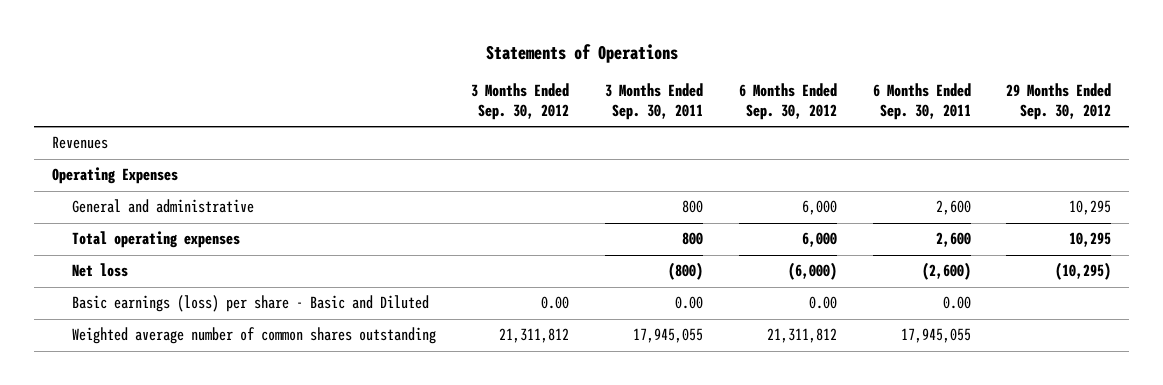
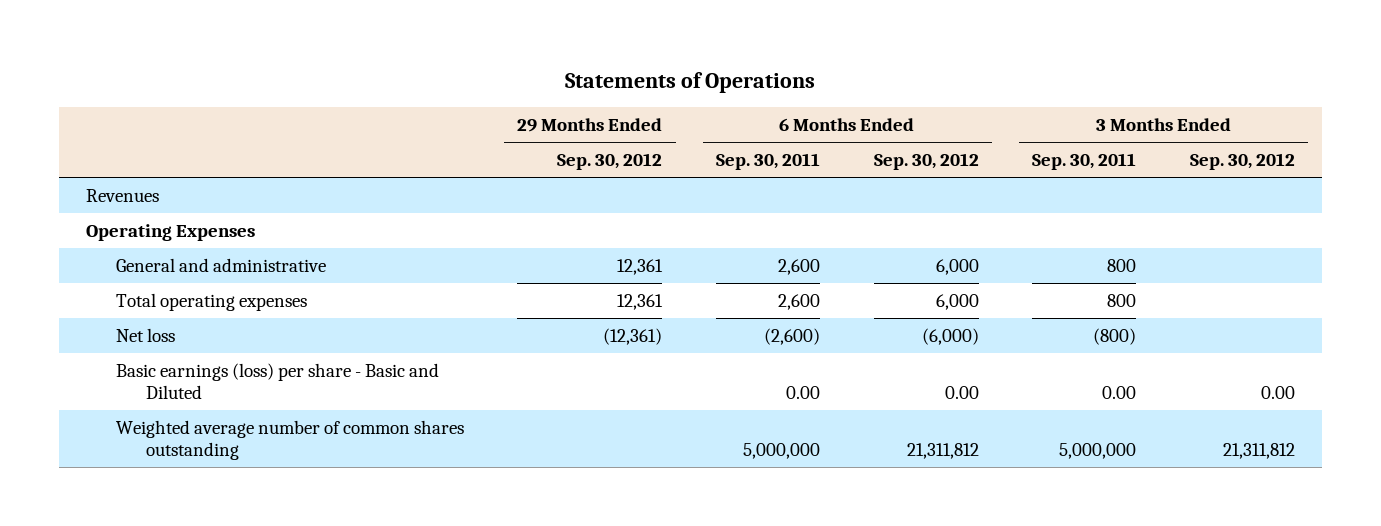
[1069,200,1112,216] 10,295 -> [617,258,664,275] 12,361
[1069,232,1112,248] 10,295 -> [617,293,664,310] 12,361
[1055,262,1112,281] (10,295) -> [603,327,663,345] (12,361)
[633,328,704,344] 17,945,055 -> [1059,443,1137,460] 5,000,000
[900,328,971,344] 17,945,055 -> [743,443,821,460] 5,000,000

